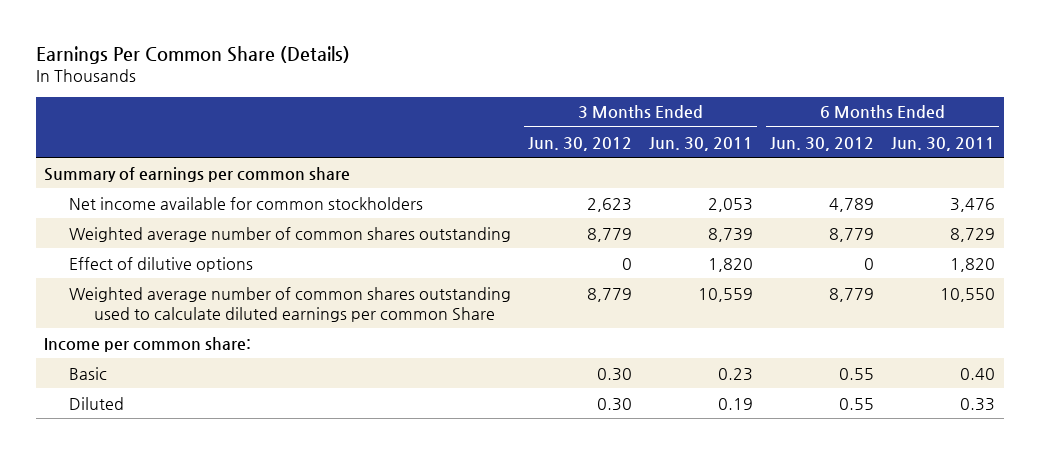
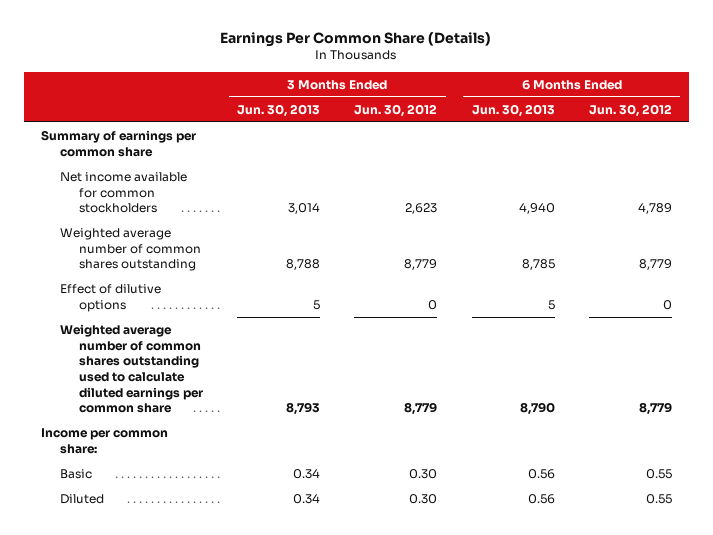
[649,136,754,151] Jun. 30, 2011 -> none
[891,136,996,151] Jun. 30, 2011 -> none
none -> [237,103,321,117] Jun. 30, 2013
none -> [471,103,555,117] Jun. 30, 2013
[69,286,512,322] Weighted average number of common shares outstanding used to calculate diluted earnings per common Share -> [59,324,204,414] Weighted average number of common shares outstanding used to calculate diluted earnings per common share

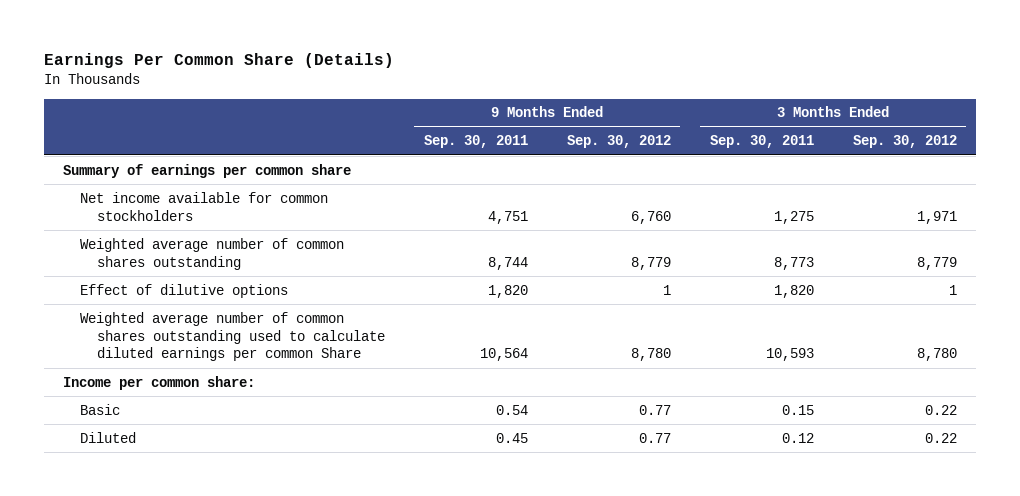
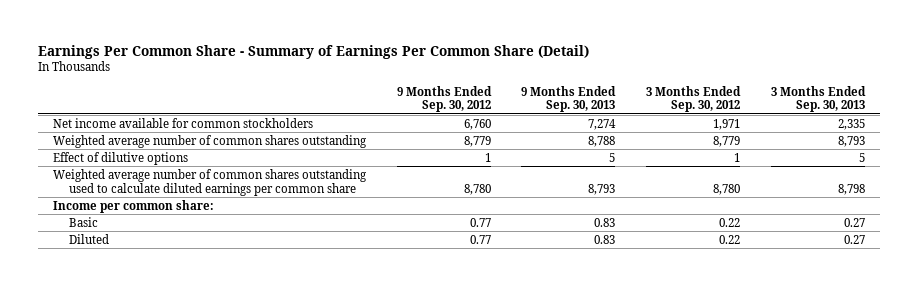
[43,53,394,69] Earnings Per Common Share (Details) -> [37,44,589,59] Earnings Per Common Share - Summary of Earnings Per Common Share (Detail)
[423,135,528,149] Sep. 30, 2011 -> none
[709,135,814,149] Sep. 30, 2011 -> none
none -> [521,85,617,113] 9 Months Ended Sep. 30, 2013
none -> [770,85,866,113] 3 Months Ended Sep. 30, 2013
[63,163,352,178] Summary of earnings per common share -> none
[79,311,385,362] Weighted average number of common shares outstanding used to calculate diluted earnings per common Share -> [53,168,368,196] Weighted average number of common shares outstanding used to calculate diluted earnings per common share

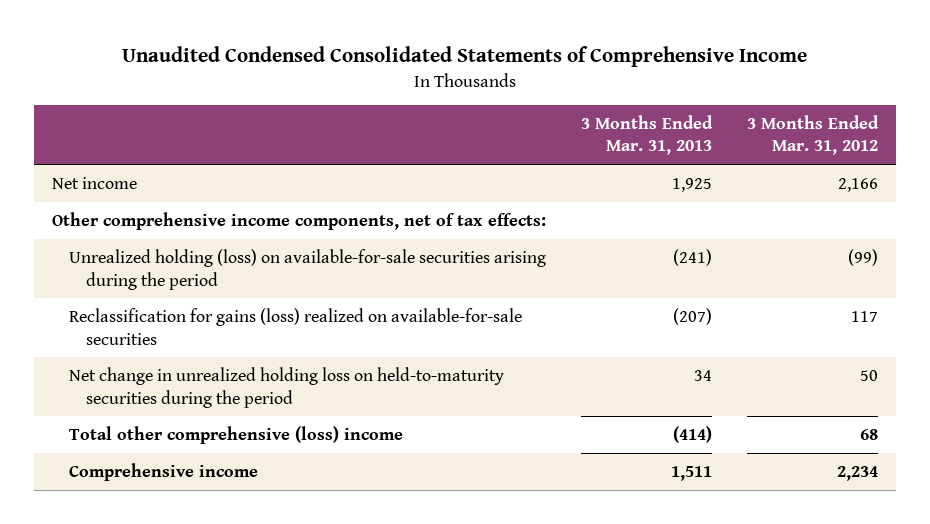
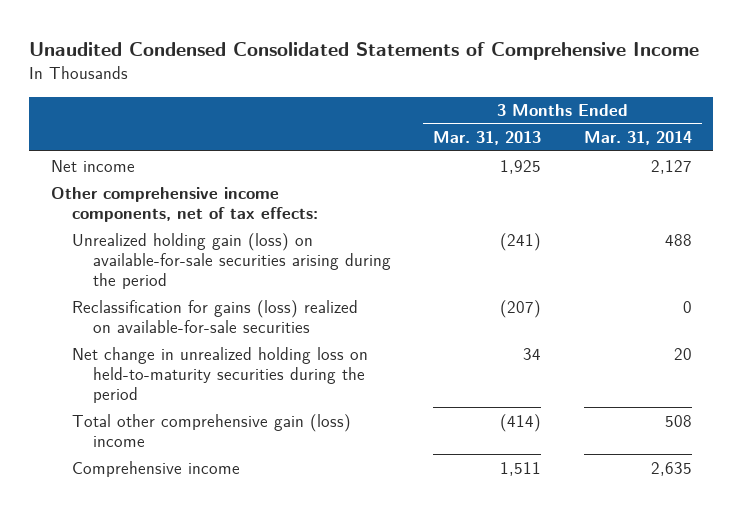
[747,114,880,156] 3 Months Ended Mar. 31, 2012 -> none
none -> [583,131,692,146] Mar. 31, 2014
[69,248,547,290] Unrealized holding (loss) on available-for-sale securities arising during the period -> [71,232,392,289] Unrealized holding gain (loss) on available-for-sale securities arising during the period
[69,425,404,444] Total other comprehensive (loss) income -> [71,413,351,447] Total other comprehensive gain (loss) income

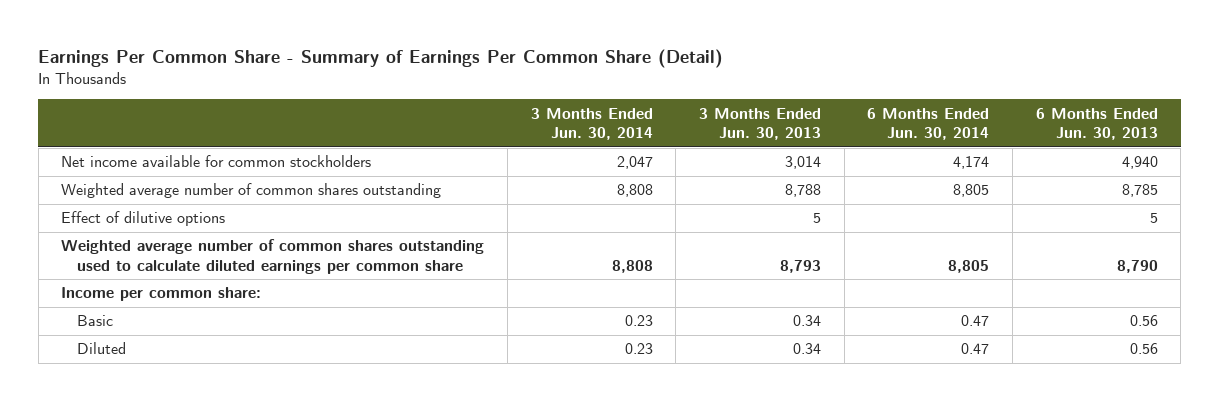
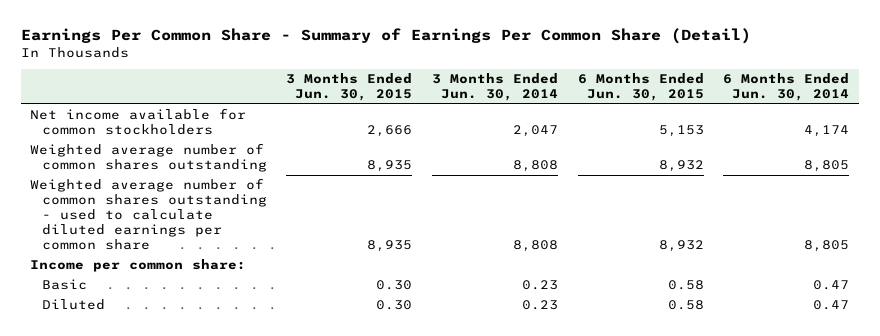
[699,107,822,141] 3 Months Ended Jun. 30, 2013 -> none
[1035,107,1158,141] 6 Months Ended Jun. 30, 2013 -> none
none -> [286,73,413,102] 3 Months Ended Jun. 30, 2015
none -> [577,73,704,102] 6 Months Ended Jun. 30, 2015
[61,211,226,227] Effect of dilutive options -> none
[61,239,485,274] Weighted average number of common shares outstanding used to calculate diluted earnings per common share -> [30,178,267,251] Weighted average number of common shares outstanding - used to calculate diluted earnings per common share

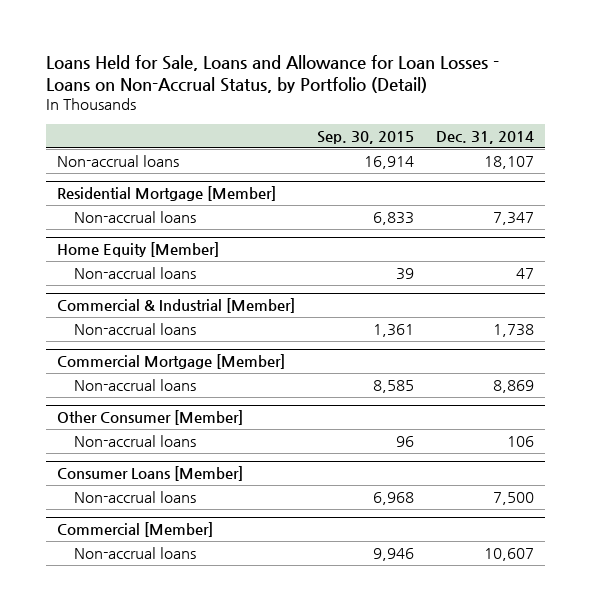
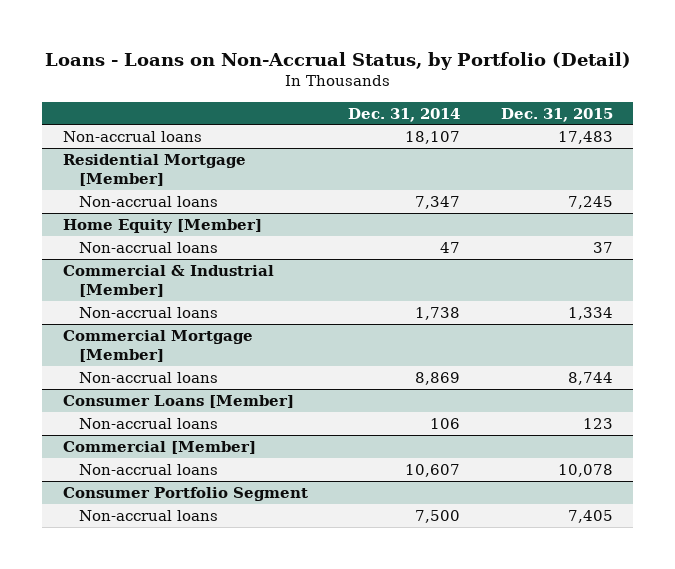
[45,54,499,93] Loans Held for Sale, Loans and Allowance for Loan Losses - Loans on Non-Accrual Status, by Portfolio (Detail) -> [44,51,631,70] Loans - Loans on Non-Accrual Status, by Portfolio (Detail)
[316,130,414,144] Sep. 30, 2015 -> none
none -> [500,107,613,122] Dec. 31, 2015
[56,410,243,426] Other Consumer [Member] -> none
[73,435,196,448] Non-accrual loans -> none
[492,492,534,506] 7,500 -> [430,418,461,430] 106
none -> [62,487,308,502] Consumer Portfolio Segment
none -> [78,510,218,522] Non-accrual loans

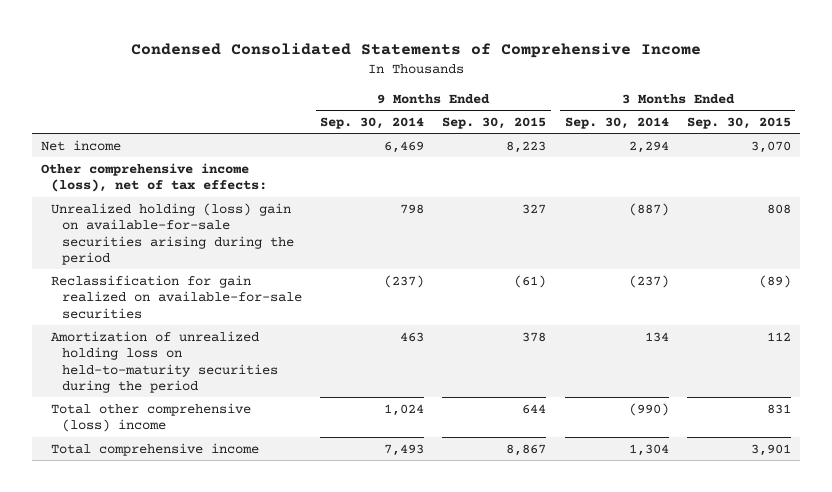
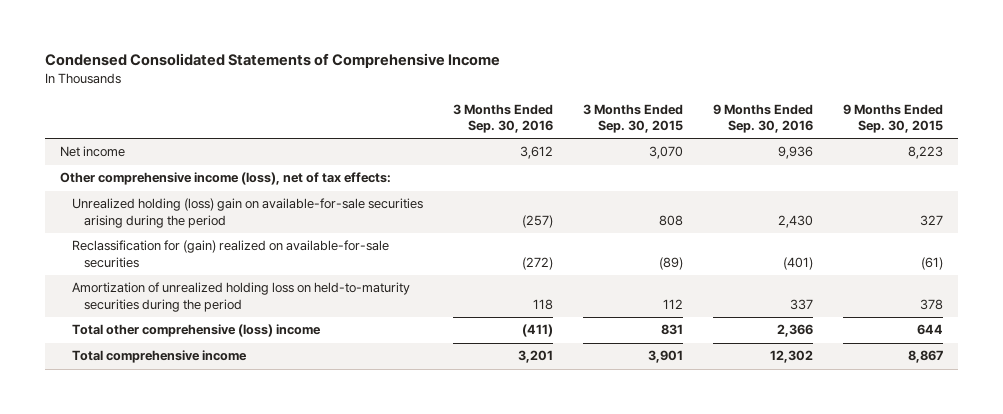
[320,116,425,129] Sep. 30, 2014 -> none
[564,116,669,129] Sep. 30, 2014 -> none
none -> [452,103,553,133] 3 Months Ended Sep. 30, 2016
none -> [712,103,813,133] 9 Months Ended Sep. 30, 2016
[51,274,303,319] Reclassification for gain realized on available-for-sale securities -> [71,240,389,268] Reclassification for (gain) realized on available-for-sale securities

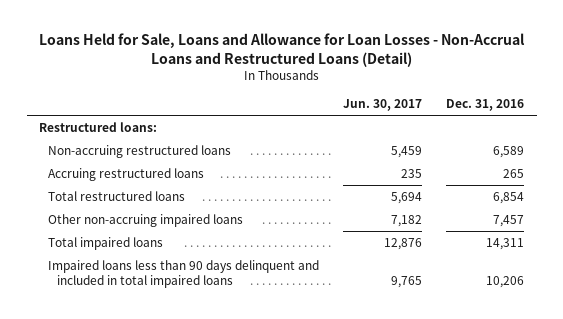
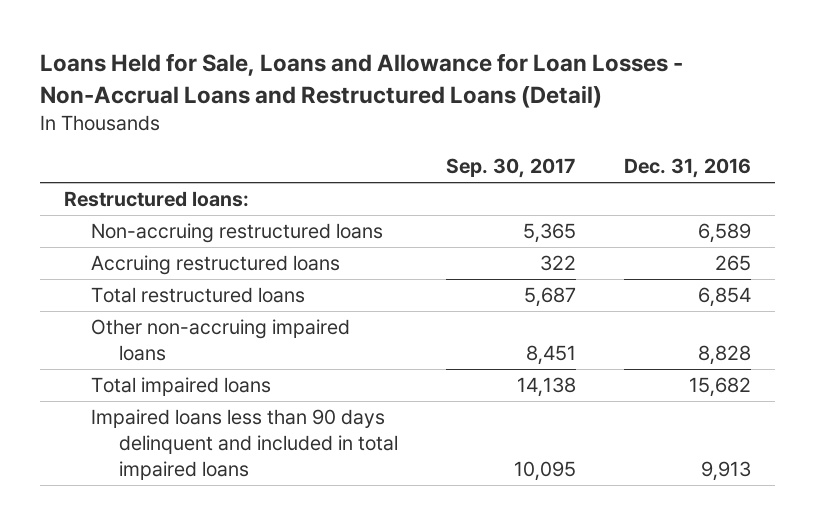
[343,98,423,111] Jun. 30, 2017 -> none
none -> [445,158,576,179] Sep. 30, 2017
[493,214,525,227] 7,457 -> [697,345,751,366] 8,828
[486,237,525,250] 14,311 -> [688,377,751,398] 15,682
[486,275,525,288] 10,206 -> [700,460,751,481] 9,913

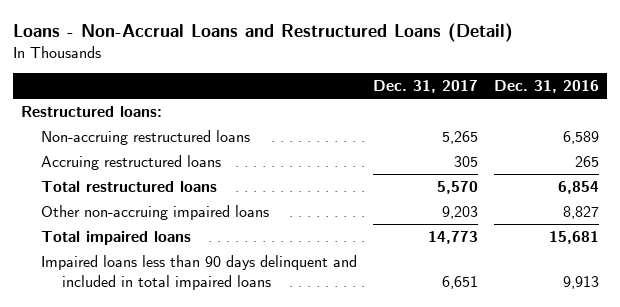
[40,53,684,108] Loans Held for Sale, Loans and Allowance for Loan Losses - Non-Accrual Loans and Restructured Loans (Detail) -> [12,22,513,42] Loans - Non-Accrual Loans and Restructured Loans (Detail)
[445,158,576,179] Sep. 30, 2017 -> none
none -> [373,80,479,94] Dec. 31, 2017
[697,345,751,366] 8,828 -> [563,205,600,219] 8,827
[688,377,751,398] 15,682 -> [549,230,600,244] 15,681

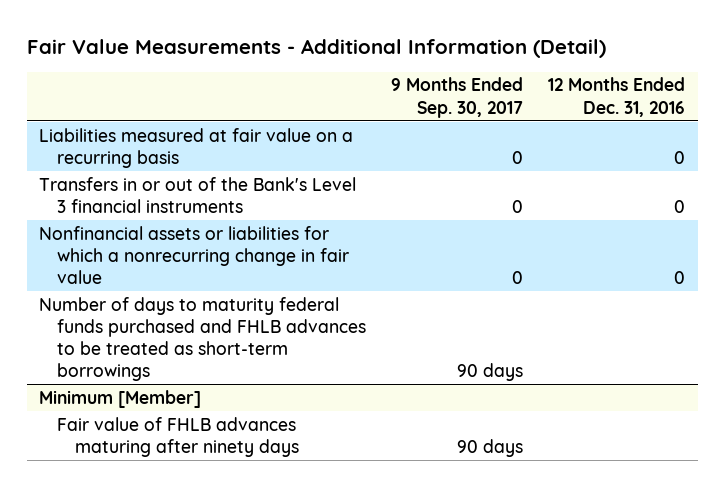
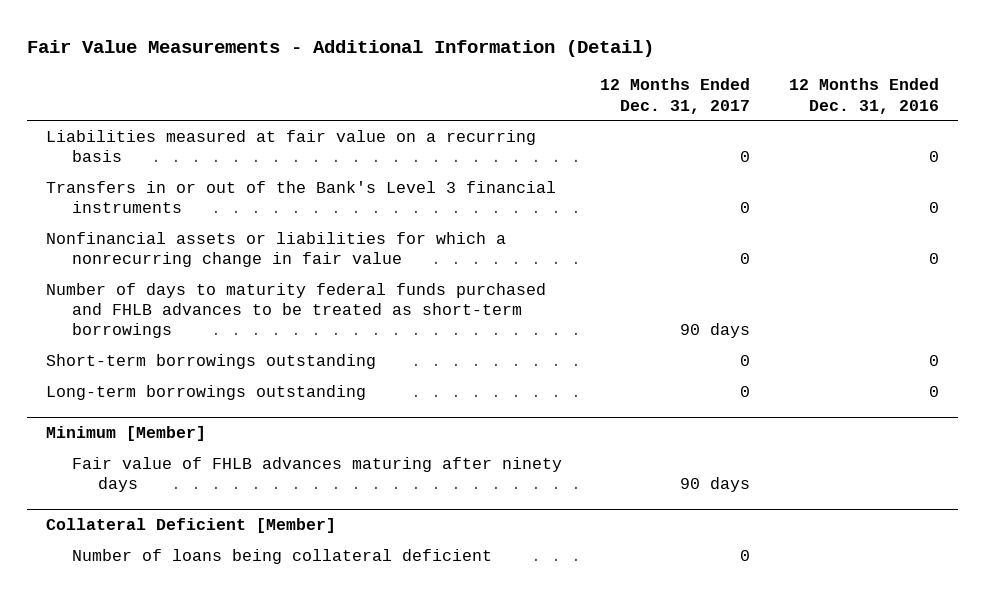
[391,77,524,118] 9 Months Ended Sep. 30, 2017 -> none
none -> [600,78,751,114] 12 Months Ended Dec. 31, 2017
none -> [46,353,377,369] Short-term borrowings outstanding
none -> [46,384,367,400] Long-term borrowings outstanding
none -> [46,517,337,533] Collateral Deficient [Member]
none -> [71,548,492,564] Number of loans being collateral deficient

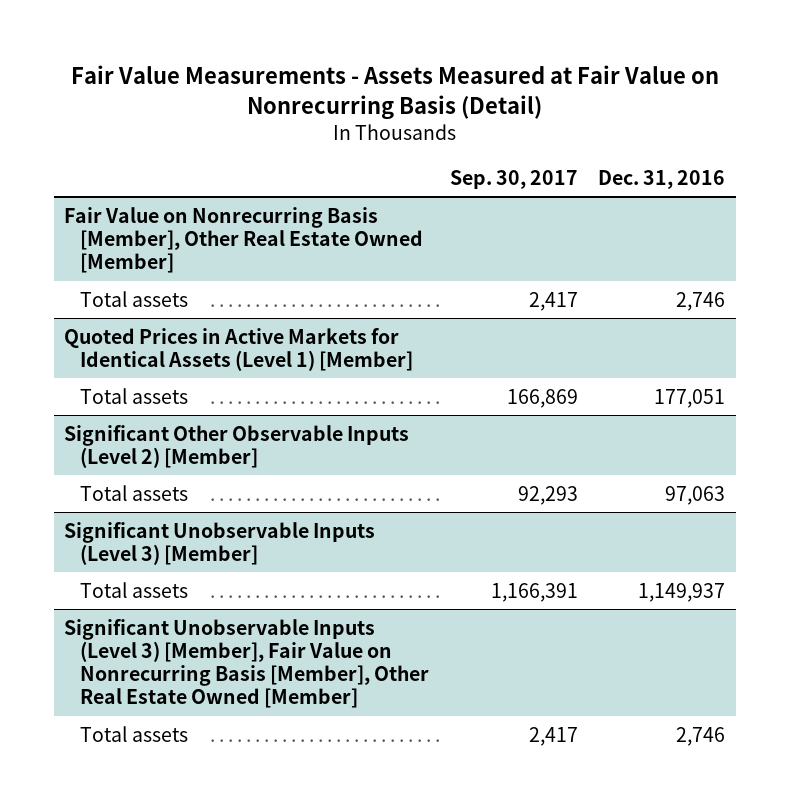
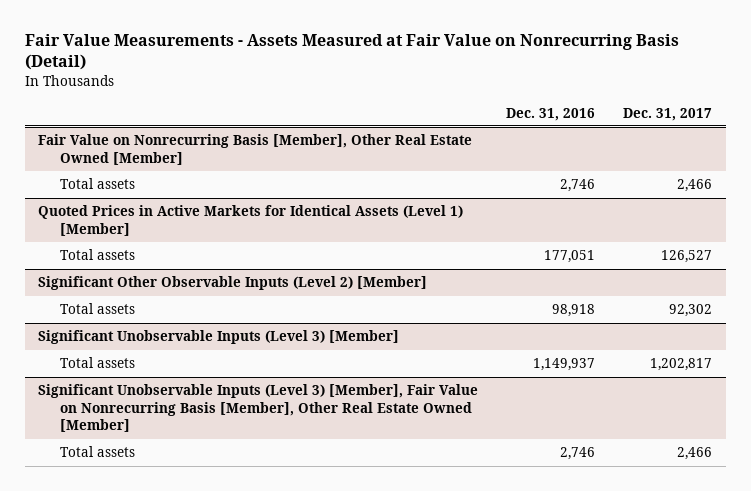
[449,169,578,189] Sep. 30, 2017 -> none
none -> [623,107,713,121] Dec. 31, 2017
[665,485,726,505] 97,063 -> [552,304,596,318] 98,918

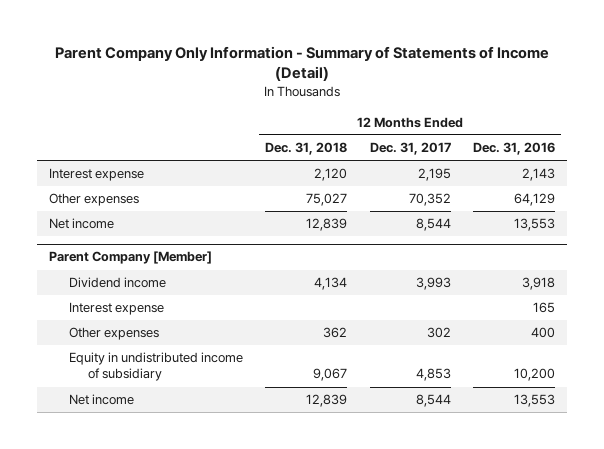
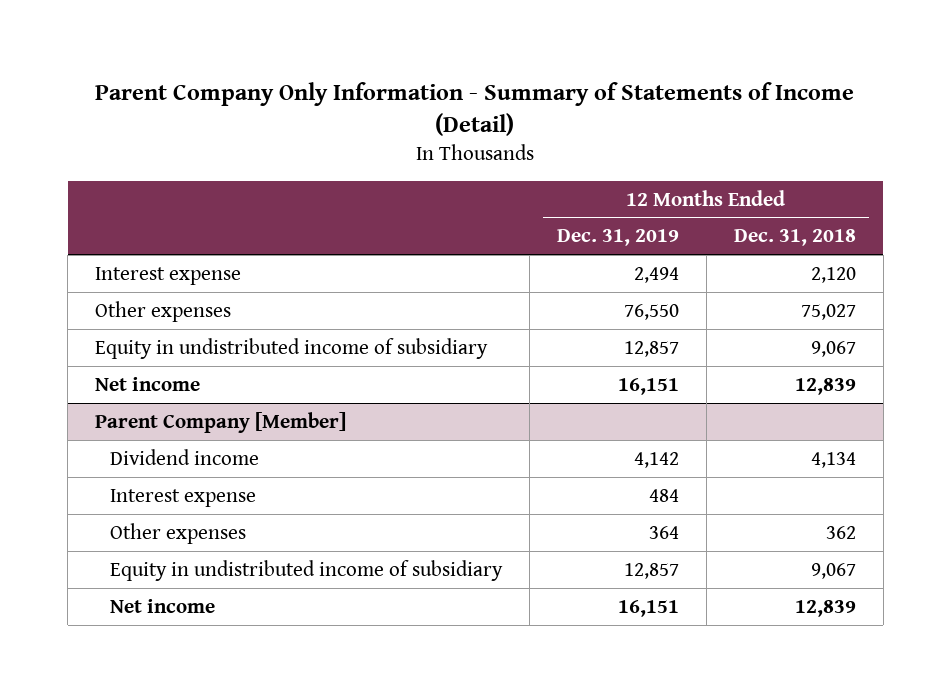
[369,142,451,156] Dec. 31, 2017 -> none
[473,142,556,156] Dec. 31, 2016 -> none
none -> [556,229,679,247] Dec. 31, 2019
none -> [95,337,489,359] Equity in undistributed income of subsidiary

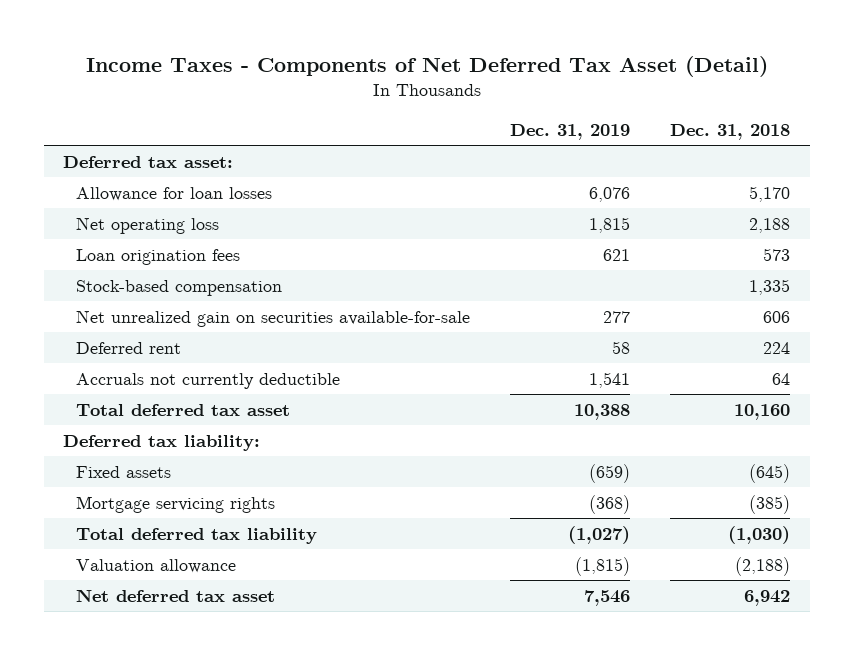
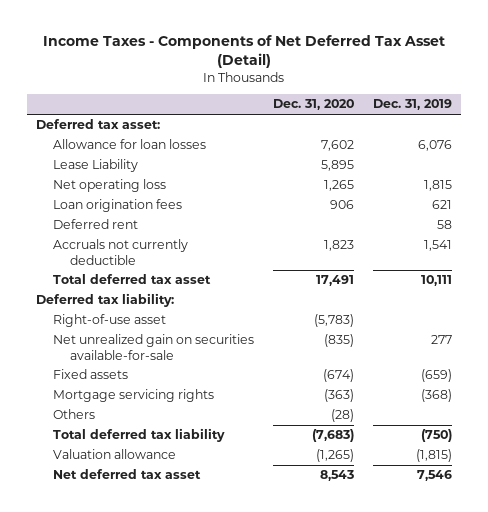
[670,124,791,141] Dec. 31, 2018 -> none
none -> [272,99,354,111] Dec. 31, 2020
none -> [53,159,139,173] Lease Liability
[76,279,283,296] Stock-based compensation -> none
[574,403,631,420] 10,388 -> [420,275,452,287] 10,111
none -> [53,314,167,328] Right-of-use asset
[76,309,471,327] Net unrealized gain on securities available-for-sale -> [53,334,255,360] Net unrealized gain on securities available-for-sale
none -> [53,409,96,420] Others
[568,525,631,544] (1,027) -> [420,429,452,443] (750)

